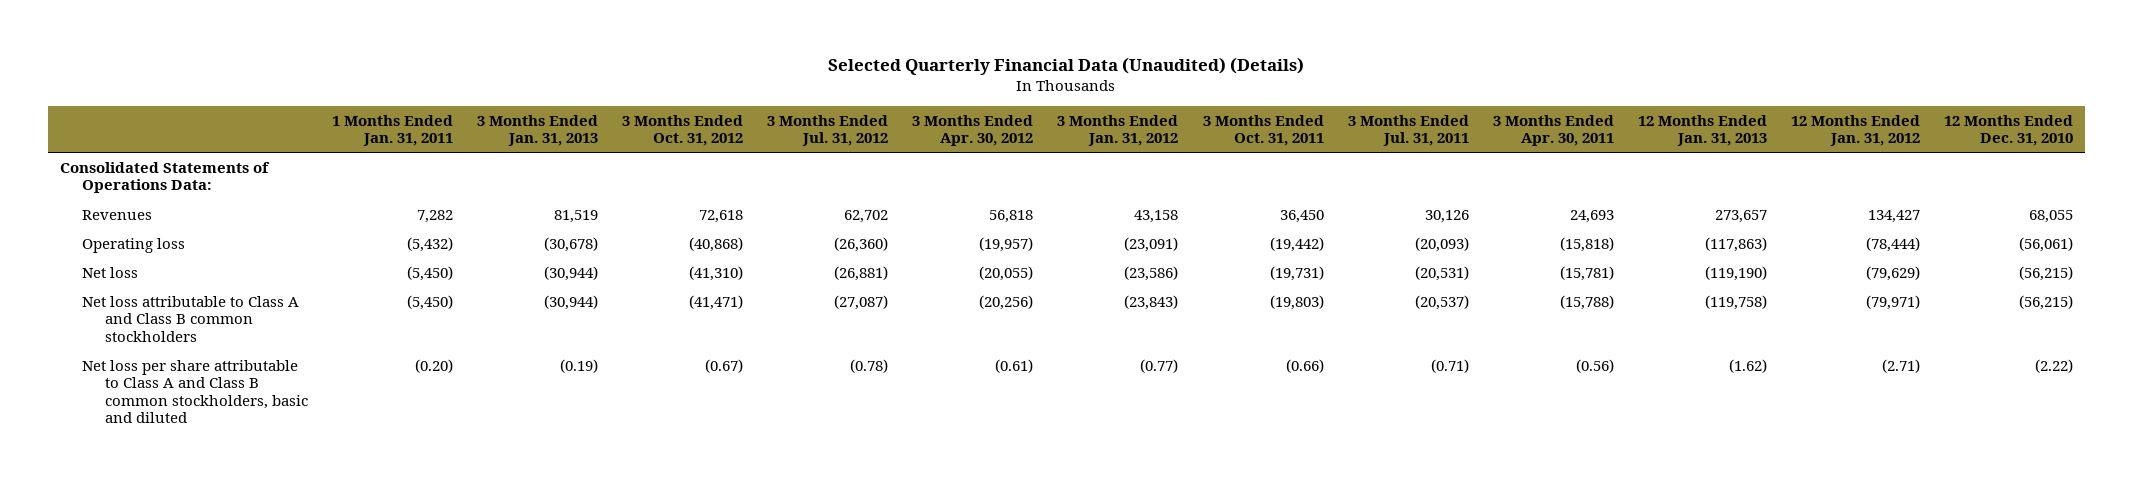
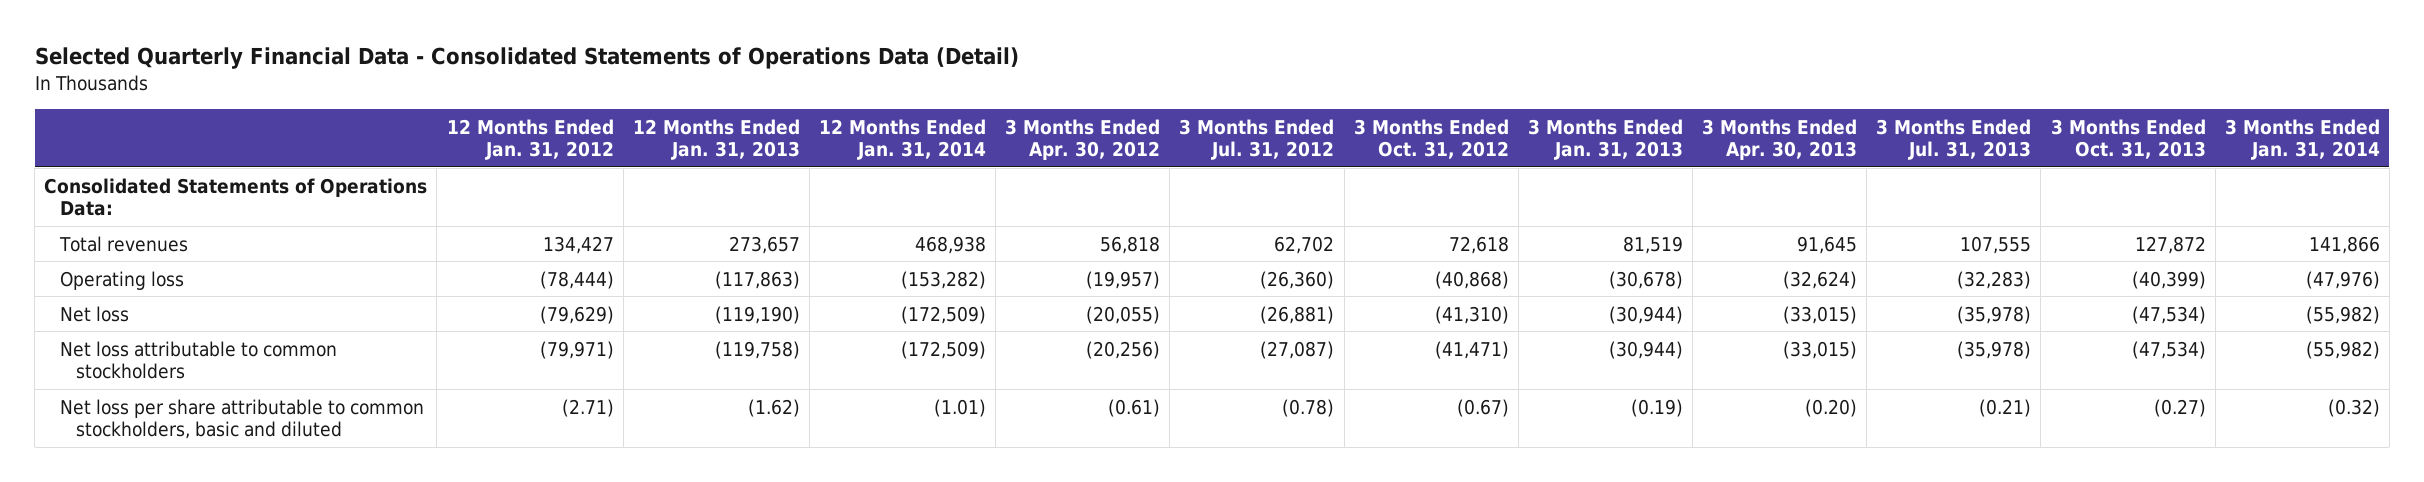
[828,56,1305,75] Selected Quarterly Financial Data (Unaudited) (Details) -> [34,47,1019,70] Selected Quarterly Financial Data - Consolidated Statements of Operations Data (Detail)
[331,114,453,147] 1 Months Ended Jan. 31, 2011 -> none
[1057,114,1179,147] 3 Months Ended Jan. 31, 2012 -> none
[1202,114,1324,147] 3 Months Ended Oct. 31, 2011 -> none
[1347,114,1469,147] 3 Months Ended Jul. 31, 2011 -> none
[1492,114,1614,147] 3 Months Ended Apr. 30, 2011 -> none
[1943,114,2073,147] 12 Months Ended Dec. 31, 2010 -> none
none -> [818,118,986,161] 12 Months Ended Jan. 31, 2014
none -> [1702,118,1858,161] 3 Months Ended Apr. 30, 2013
none -> [1876,118,2032,161] 3 Months Ended Jul. 31, 2013
none -> [2050,118,2206,160] 3 Months Ended Oct. 31, 2013
none -> [2224,118,2380,161] 3 Months Ended Jan. 31, 2014
[82,209,153,220] Revenues -> [59,235,189,252] Total revenues
[82,295,300,342] Net loss attributable to Class A and Class B common stockholders -> [60,340,338,379] Net loss attributable to common stockholders
[82,359,308,424] Net loss per share attributable to Class A and Class B common stockholders, basic and diluted -> [60,398,425,439] Net loss per share attributable to common stockholders, basic and diluted

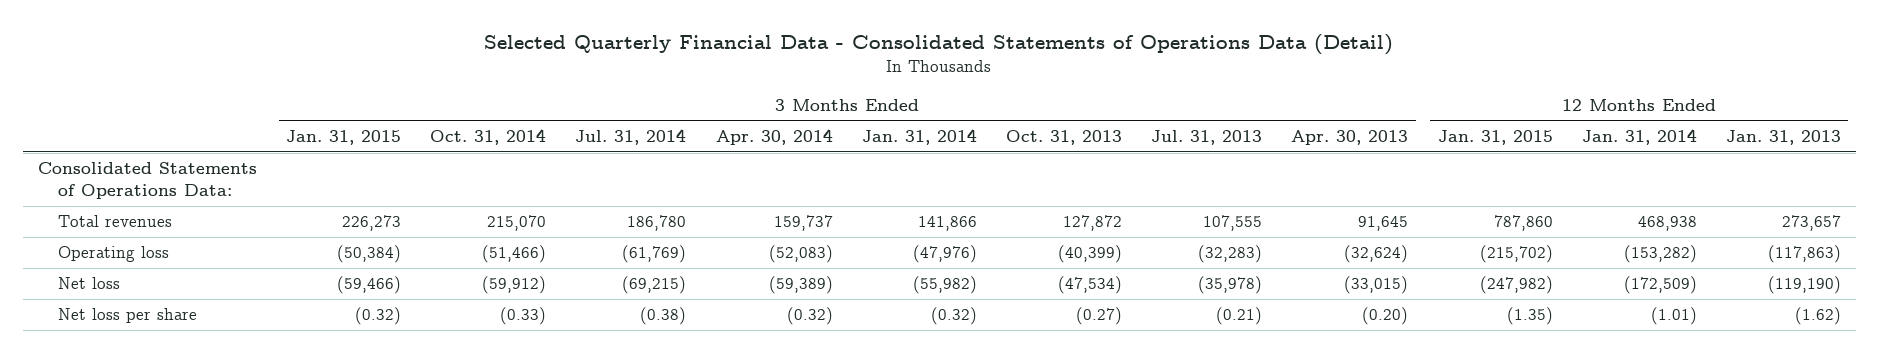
[446,118,614,161] 12 Months Ended Jan. 31, 2012 -> none
[1005,118,1161,161] 3 Months Ended Apr. 30, 2012 -> none
[1179,118,1335,161] 3 Months Ended Jul. 31, 2012 -> none
[1353,118,1509,160] 3 Months Ended Oct. 31, 2012 -> none
[1527,118,1683,161] 3 Months Ended Jan. 31, 2013 -> none
none -> [285,130,401,146] Jan. 31, 2015
none -> [430,129,547,146] Oct. 31, 2014
none -> [575,129,687,146] Jul. 31, 2014
none -> [715,129,833,146] Apr. 30, 2014
none -> [1437,130,1553,146] Jan. 31, 2015
[60,340,338,379] Net loss attributable to common stockholders -> none
[60,398,425,439] Net loss per share attributable to common stockholders, basic and diluted -> [57,308,197,324] Net loss per share

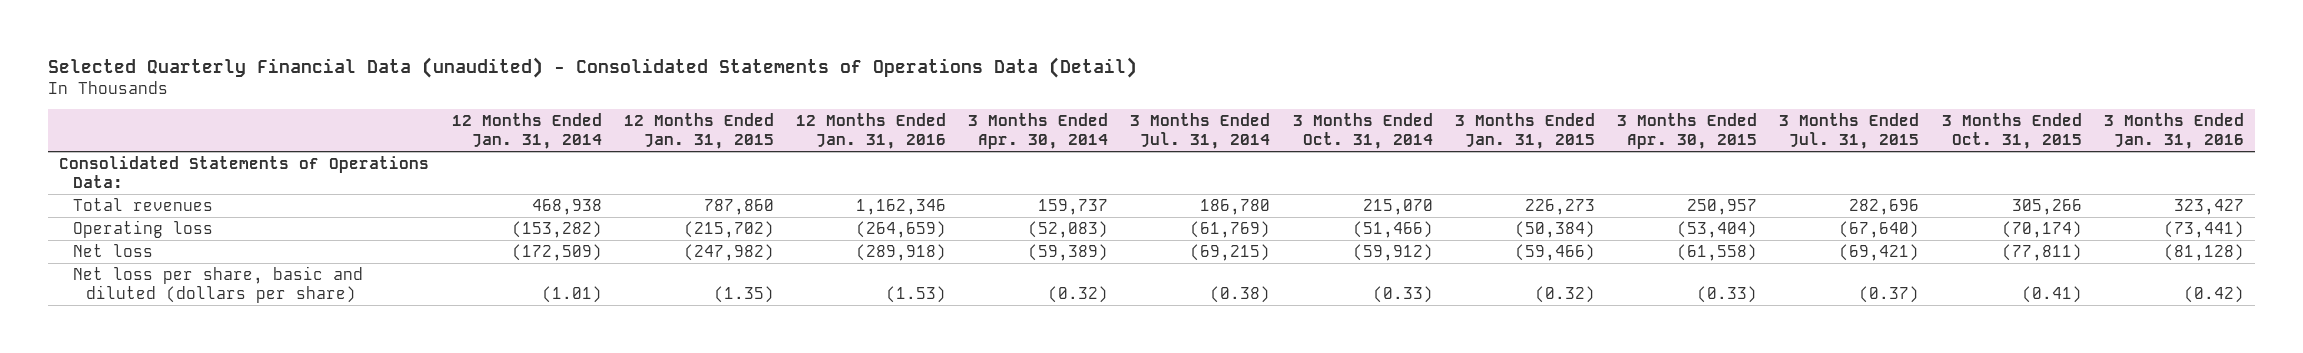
[484,34,1394,56] Selected Quarterly Financial Data - Consolidated Statements of Operations Data (Detail) -> [48,56,1138,78] Selected Quarterly Financial Data (unaudited) - Consolidated Statements of Operations Data (Detail)
[861,129,977,146] Jan. 31, 2014 -> none
[1005,130,1122,146] Oct. 31, 2013 -> none
[1151,130,1263,146] Jul. 31, 2013 -> none
[1291,130,1409,146] Apr. 30, 2013 -> none
[1726,130,1842,146] Jan. 31, 2013 -> none
none -> [796,113,947,150] 12 Months Ended Jan. 31, 2016
none -> [1617,113,1758,150] 3 Months Ended Apr. 30, 2015
none -> [1779,113,1920,150] 3 Months Ended Jul. 31, 2015
none -> [1941,113,2082,150] 3 Months Ended Oct. 31, 2015
none -> [2103,113,2244,150] 3 Months Ended Jan. 31, 2016
[57,308,197,324] Net loss per share -> [72,265,363,304] Net loss per share, basic and diluted (dollars per share)

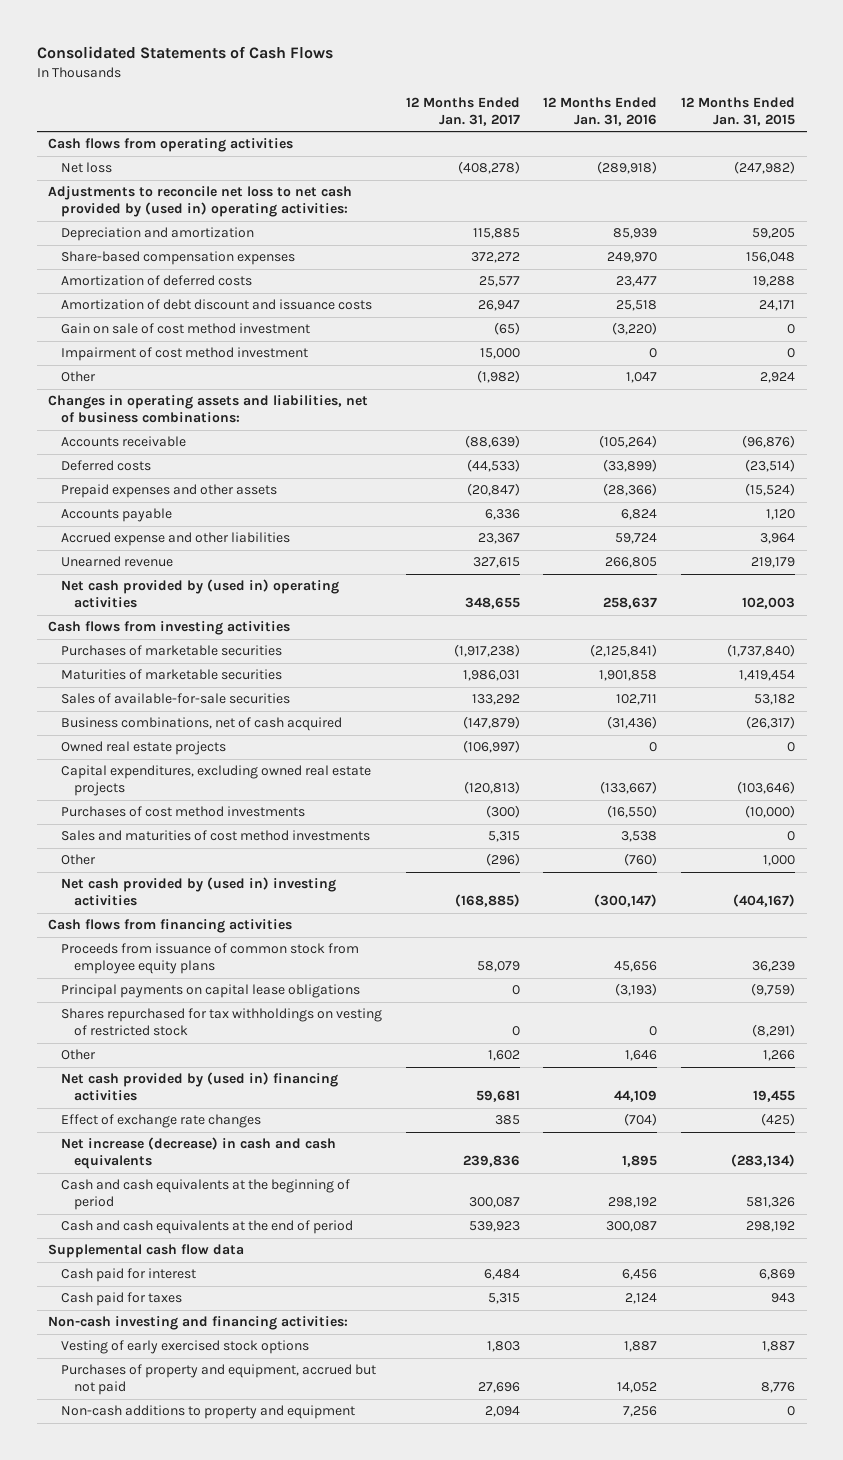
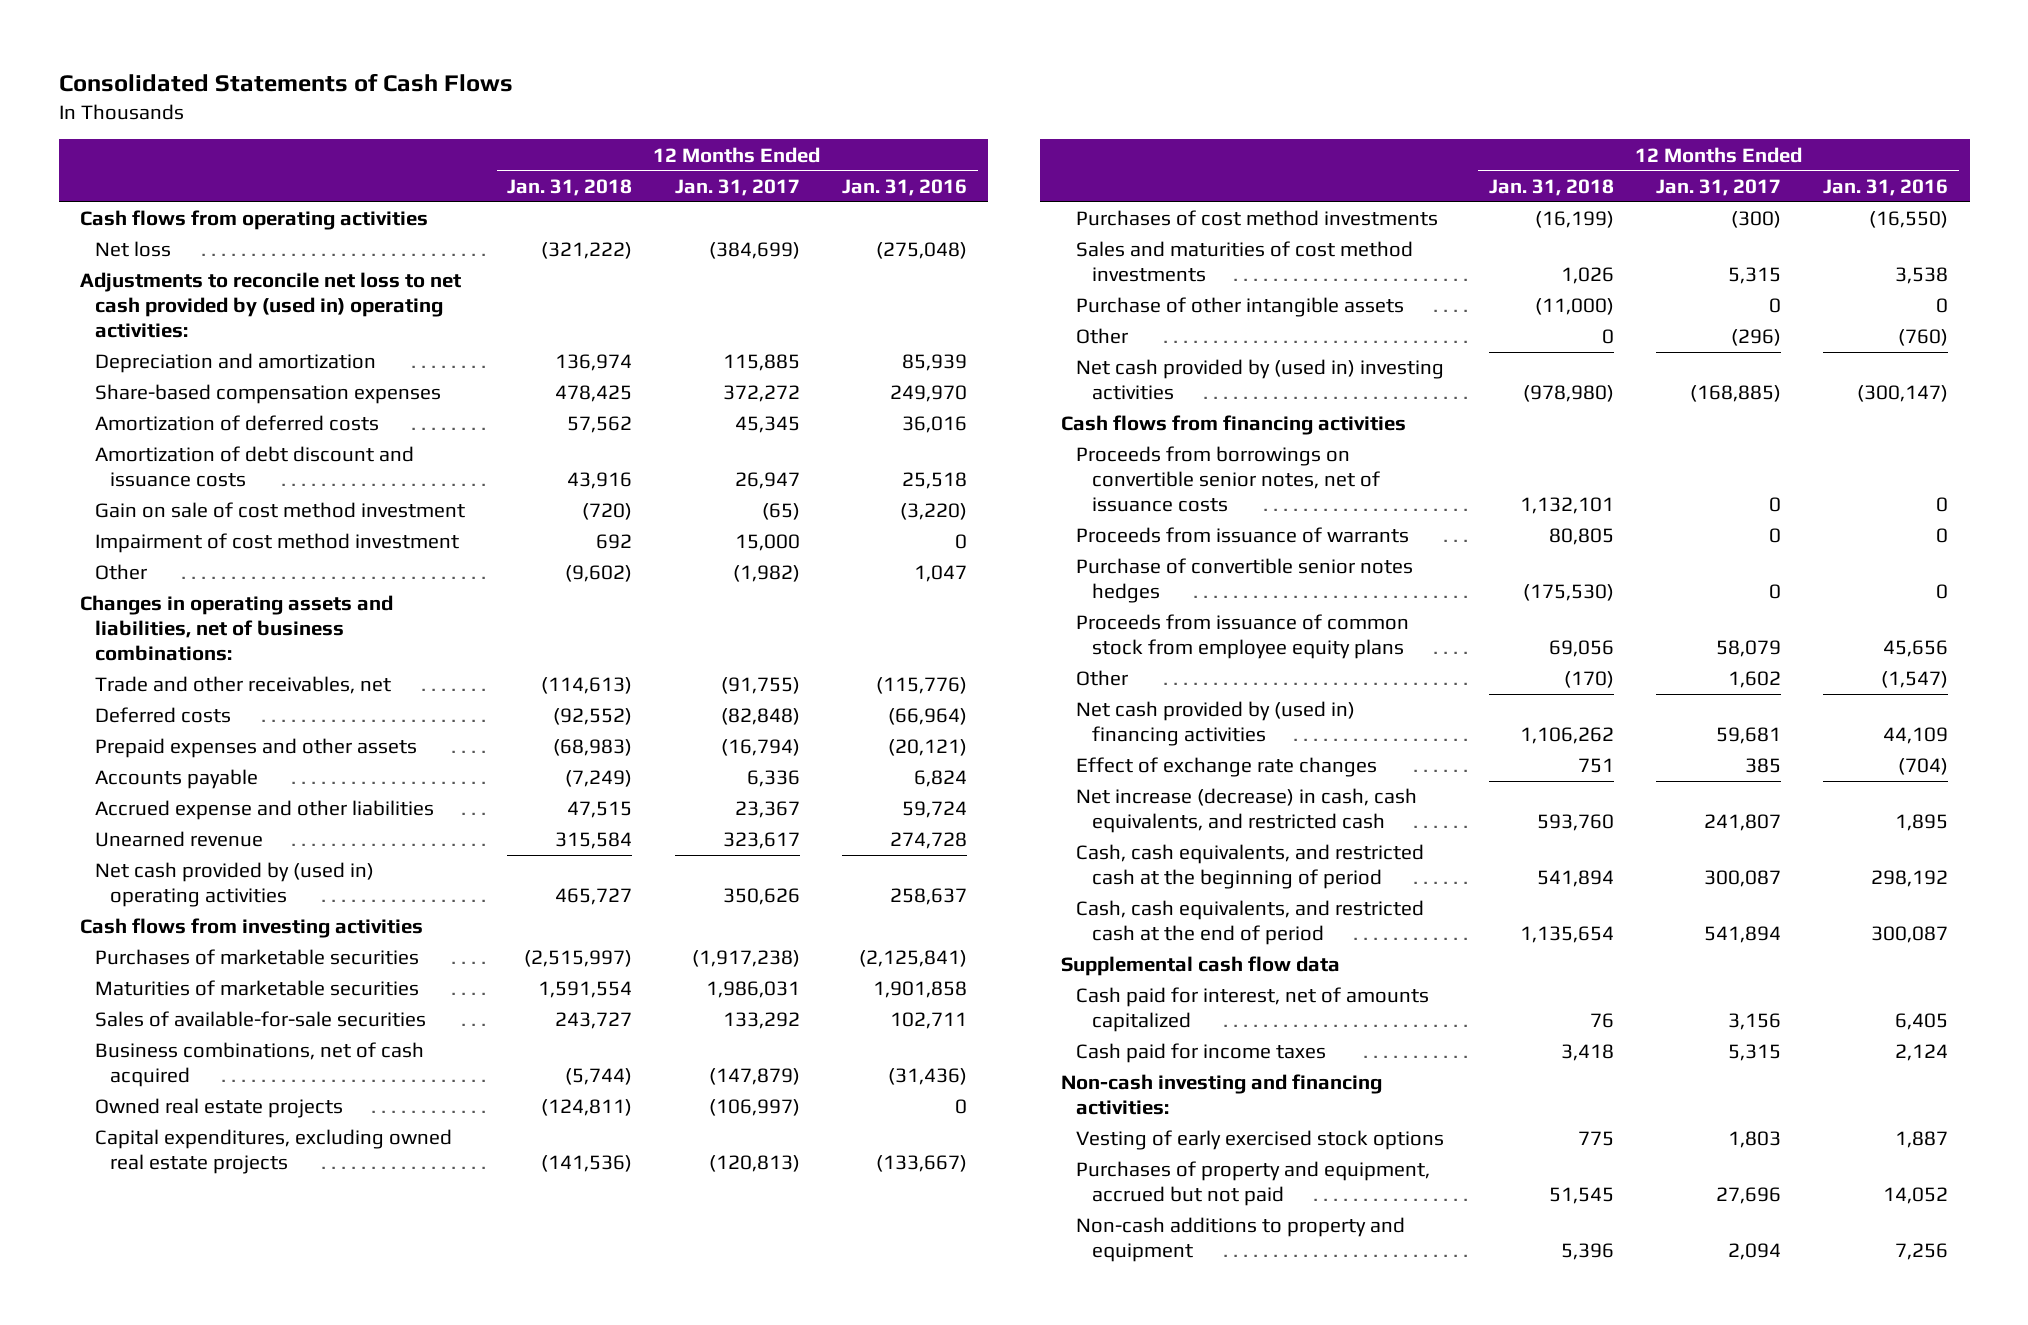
[680,96,795,126] 12 Months Ended Jan. 31, 2015 -> none
none -> [507,179,633,197] Jan. 31, 2018
[457,161,520,175] (408,278) -> [708,242,800,260] (384,699)
[597,161,658,175] (289,918) -> [875,242,967,260] (275,048)
[478,276,520,288] 25,577 -> [734,416,800,434] 45,345
[616,276,658,288] 23,477 -> [901,416,967,434] 36,016
[60,436,186,448] Accounts receivable -> none
none -> [94,676,391,695] Trade and other receivables, net
[466,459,520,473] (44,533) -> [720,708,800,726] (82,848)
[603,459,658,473] (33,899) -> [887,708,967,726] (66,964)
[466,483,520,497] (20,847) -> [720,739,800,757] (16,794)
[603,483,658,497] (28,366) -> [887,739,967,757] (20,121)
[472,557,520,569] 327,615 -> [722,832,800,850] 323,617
[605,557,658,569] 266,805 -> [889,832,967,850] 274,728
[464,597,520,610] 348,655 -> [722,888,800,906] 350,626
none -> [1076,297,1405,318] Purchase of other intangible assets
none -> [1076,446,1380,512] Proceeds from borrowings on convertible senior notes, net of issuance costs
none -> [1076,527,1410,544] Proceeds from issuance of warrants
none -> [1076,558,1414,604] Purchase of convertible senior notes hedges
[60,984,360,999] Principal payments on capital lease obligations -> none
[60,1008,382,1037] Shares repurchased for tax withholdings on vesting of restricted stock -> none
[625,1050,658,1062] 1,646 -> [1881,671,1949,689] (1,547)
[60,1137,336,1170] Net increase (decrease) in cash and cash equivalents -> [1076,788,1418,834] Net increase (decrease) in cash, cash equivalents, and restricted cash
[462,1155,520,1168] 239,836 -> [1704,814,1782,832] 241,807
[60,1179,350,1211] Cash and cash equivalents at the beginning of period -> [1076,844,1425,890] Cash, cash equivalents, and restricted cash at the beginning of period
[60,1220,353,1235] Cash and cash equivalents at the end of period -> [1076,900,1425,946] Cash, cash equivalents, and restricted cash at the end of period
[468,1221,520,1233] 539,923 -> [1704,926,1782,944] 541,894
[60,1268,196,1283] Cash paid for interest -> [1076,987,1430,1033] Cash paid for interest, net of amounts capitalized
[483,1269,520,1281] 6,484 -> [1728,1013,1782,1031] 3,156
[622,1269,658,1281] 6,456 -> [1895,1013,1949,1031] 6,405
[60,1292,182,1307] Cash paid for taxes -> [1076,1043,1327,1064] Cash paid for income taxes

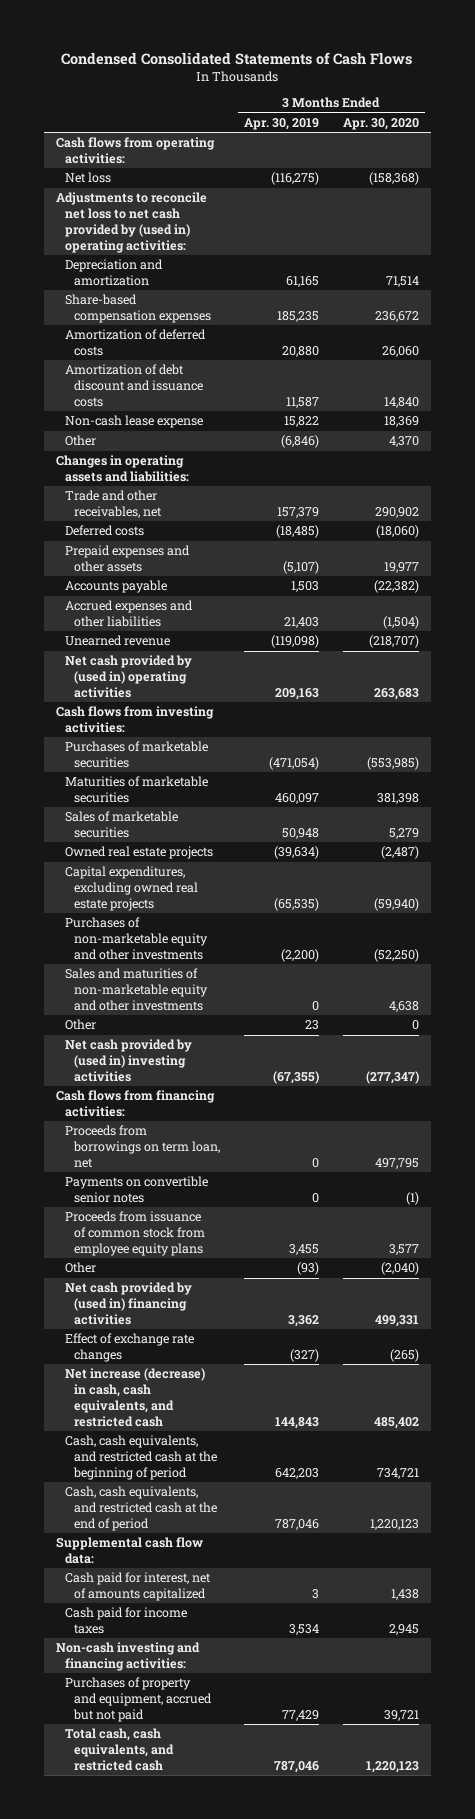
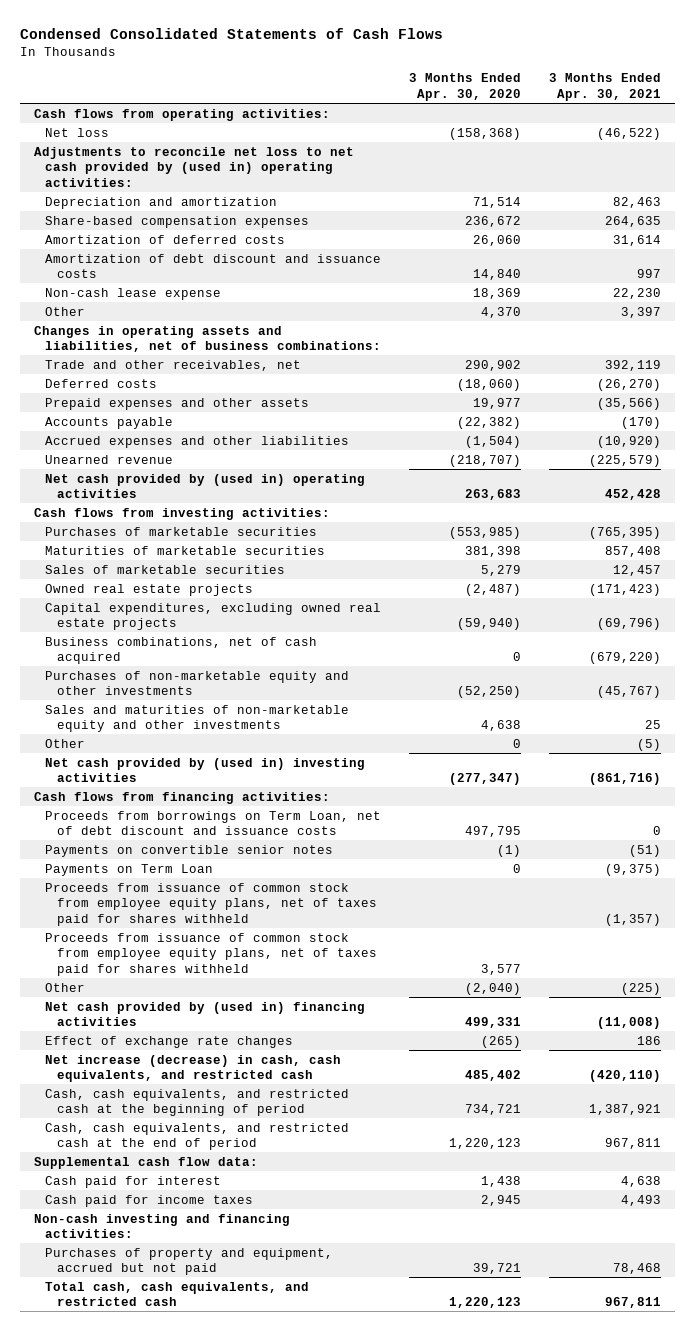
[243,118,319,131] Apr. 30, 2019 -> none
none -> [548,73,661,101] 3 Months Ended Apr. 30, 2021
[55,455,189,483] Changes in operating assets and liabilities: -> [33,325,382,353] Changes in operating assets and liabilities, net of business combinations:
none -> [45,636,318,665] Business combinations, net of cash acquired
[64,1125,220,1169] Proceeds from borrowings on term loan, net -> [45,810,382,836] Proceeds from borrowings on Term Loan, net of debt discount and issuance costs
none -> [45,863,214,876] Payments on Term Loan
none -> [45,882,378,926] Proceeds from issuance of common stock from employee equity plans, net of taxes paid for shares withheld
[64,1211,205,1257] Proceeds from issuance of common stock from employee equity plans -> [45,932,378,976] Proceeds from issuance of common stock from employee equity plans, net of taxes paid for shares withheld
[64,1572,211,1602] Cash paid for interest, net of amounts capitalized -> [45,1175,222,1188] Cash paid for interest

